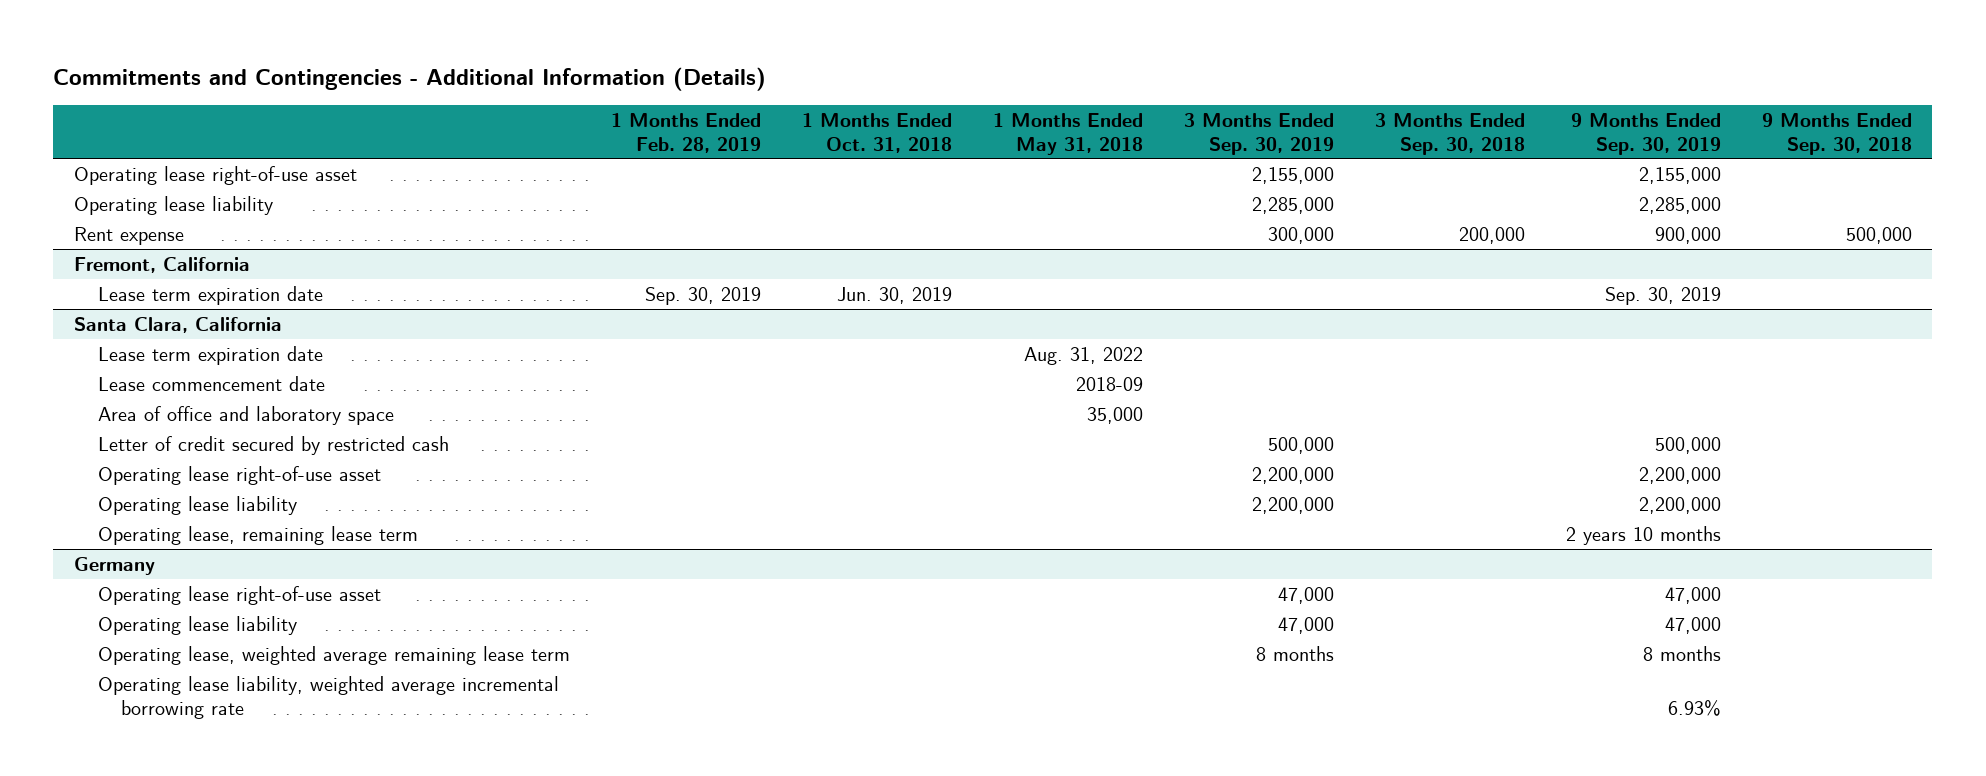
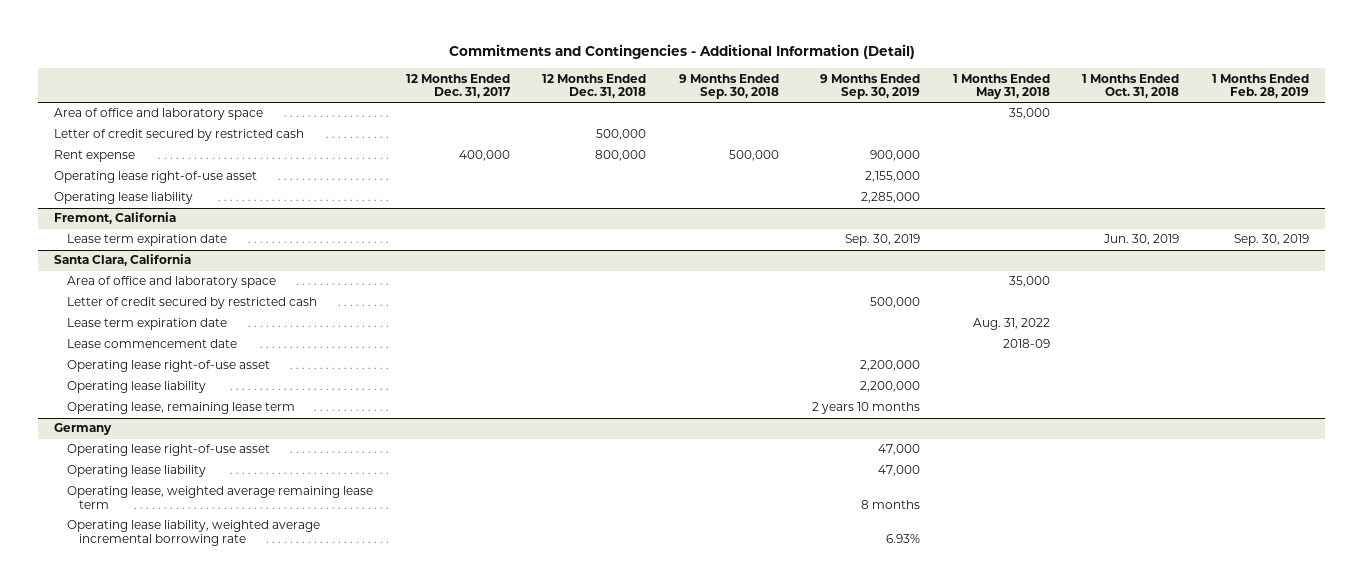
[53,66,767,91] Commitments and Contingencies - Additional Information (Details) -> [448,44,915,60] Commitments and Contingencies - Additional Information (Detail)
[1183,112,1334,155] 3 Months Ended Sep. 30, 2019 -> none
[1374,112,1525,155] 3 Months Ended Sep. 30, 2018 -> none
none -> [405,73,511,99] 12 Months Ended Dec. 31, 2017
none -> [542,73,647,99] 12 Months Ended Dec. 31, 2018
none -> [54,108,264,121] Area of office and laboratory space
none -> [54,129,305,142] Letter of credit secured by restricted cash
[73,227,184,246] Rent expense -> [54,150,136,163] Rent expense
[97,346,323,366] Lease term expiration date -> [66,318,227,331] Lease term expiration date
[97,376,325,392] Lease commencement date -> [66,339,237,349] Lease commencement date

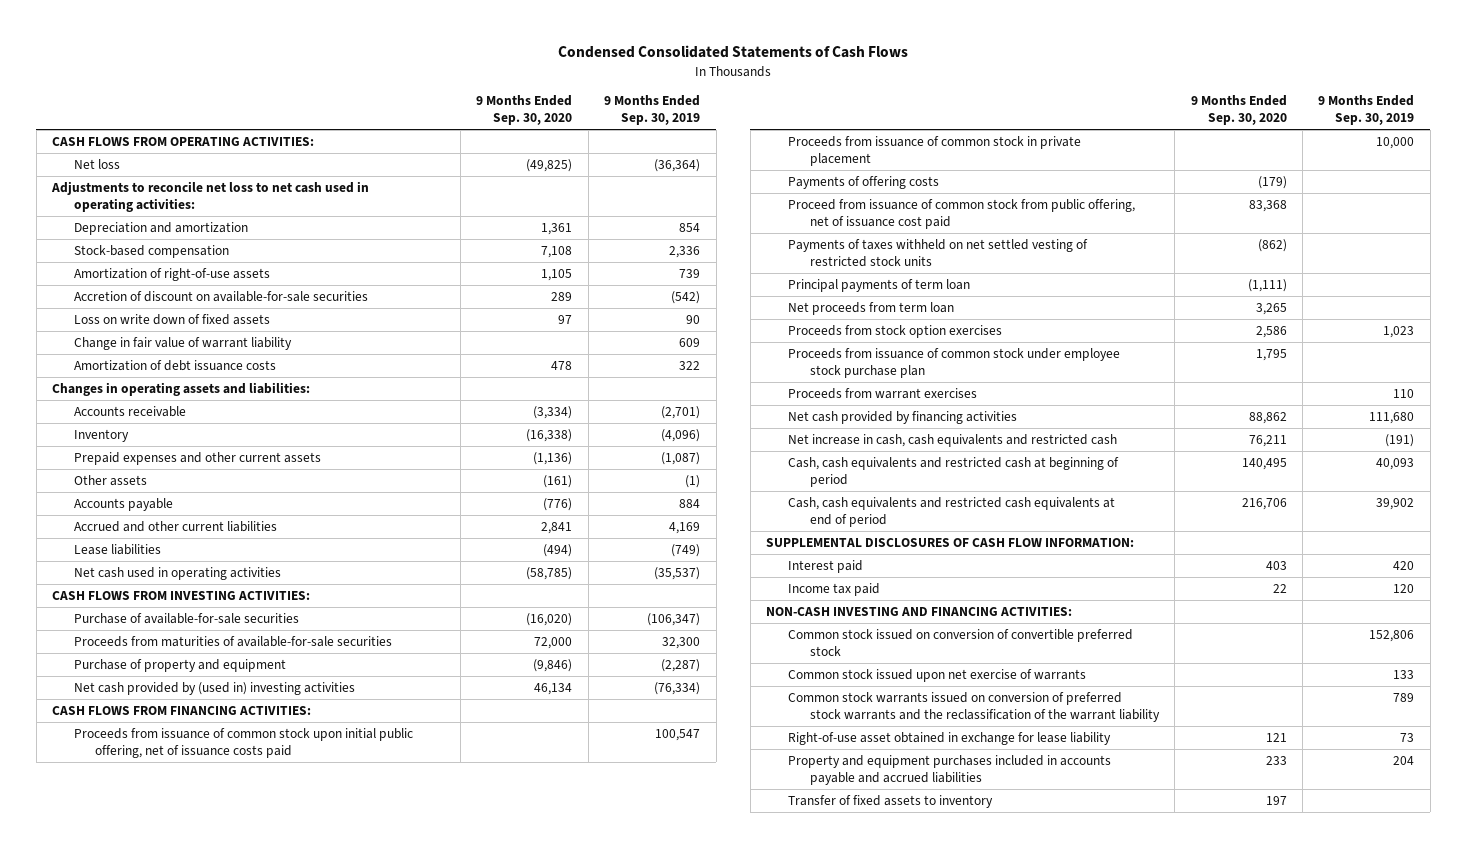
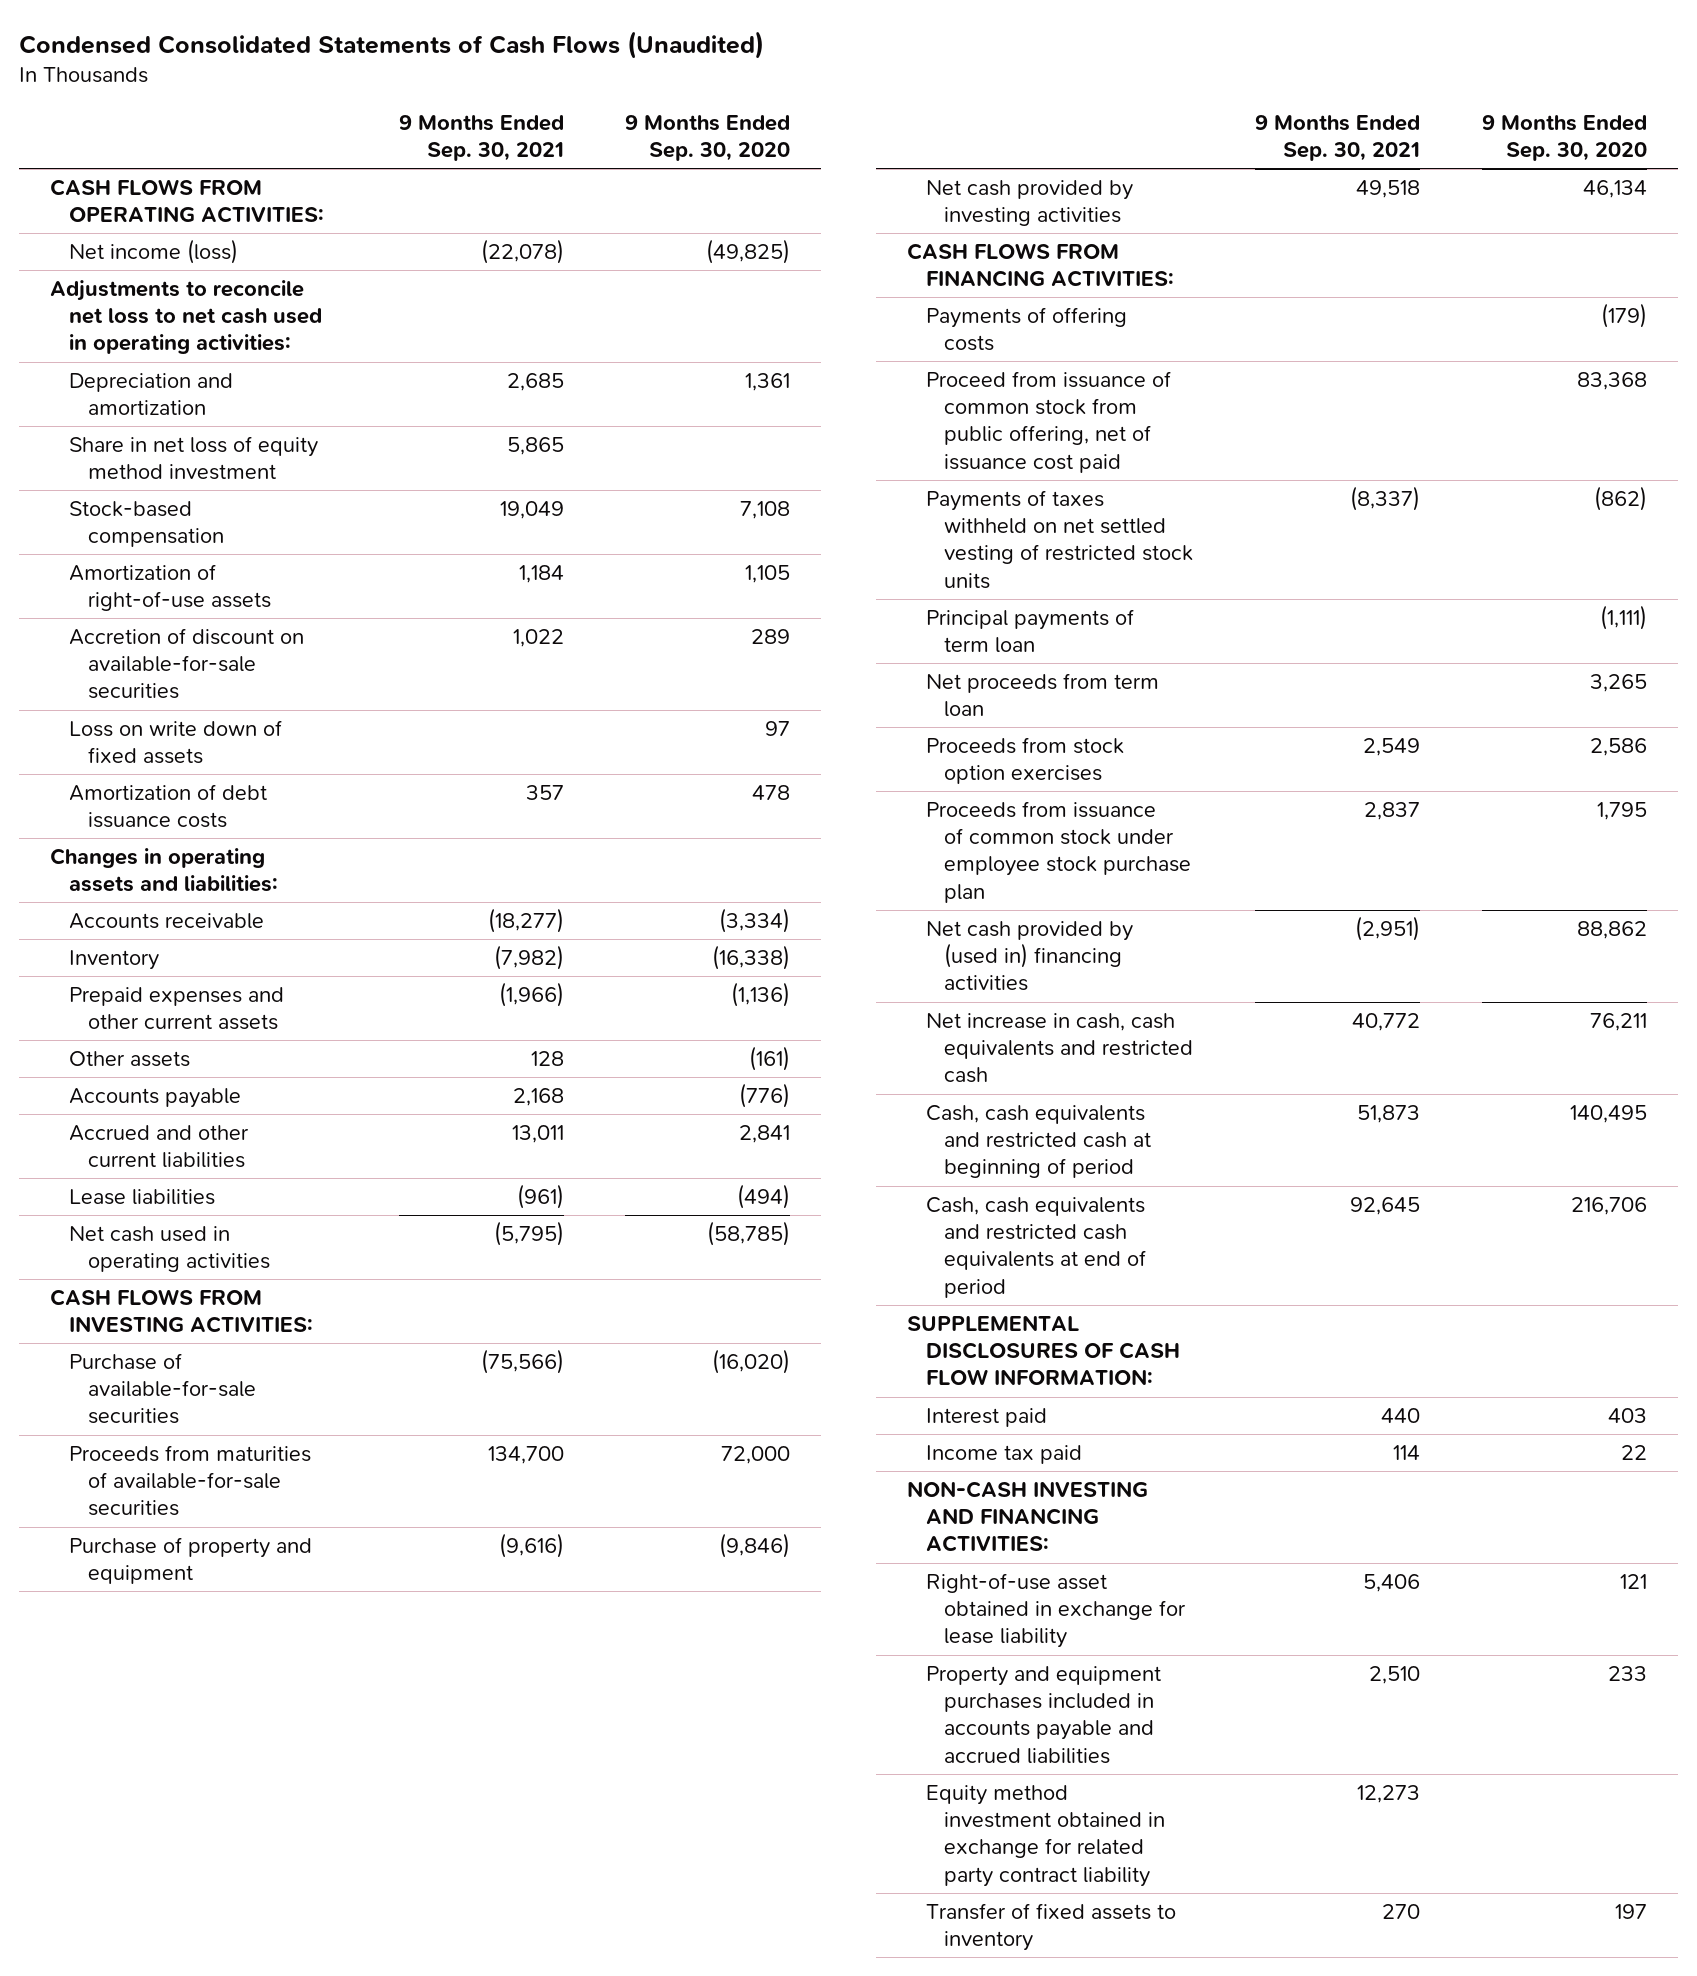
[558,45,909,59] Condensed Consolidated Statements of Cash Flows -> [19,30,765,59] Condensed Consolidated Statements of Cash Flows (Unaudited)
[604,95,701,126] 9 Months Ended Sep. 30, 2019 -> none
none -> [398,115,564,162] 9 Months Ended Sep. 30, 2021
[73,158,120,169] Net loss -> [68,238,238,264] Net income (loss)
none -> [68,435,318,481] Share in net loss of equity method investment
[73,336,292,350] Change in fair value of warrant liability -> none
[73,681,355,695] Net cash provided by (used in) investing activities -> [925,179,1133,227] Net cash provided by investing activities
[73,727,413,758] Proceeds from issuance of common stock upon initial public offering, net of issuance costs paid -> none
[787,135,1081,166] Proceeds from issuance of common stock in private placement -> none
[787,387,977,399] Proceeds from warrant exercises -> none
[787,410,1017,424] Net cash provided by financing activities -> [925,920,1133,992] Net cash provided by (used in) financing activities
[787,628,1133,656] Common stock issued on conversion of convertible preferred stock -> none
[787,668,1086,682] Common stock issued upon net exercise of warrants -> none
[787,691,1160,722] Common stock warrants issued on conversion of preferred stock warrants and the reclassification of the warrant liability -> none
none -> [925,1784,1166,1887] Equity method investment obtained in exchange for related party contract liability

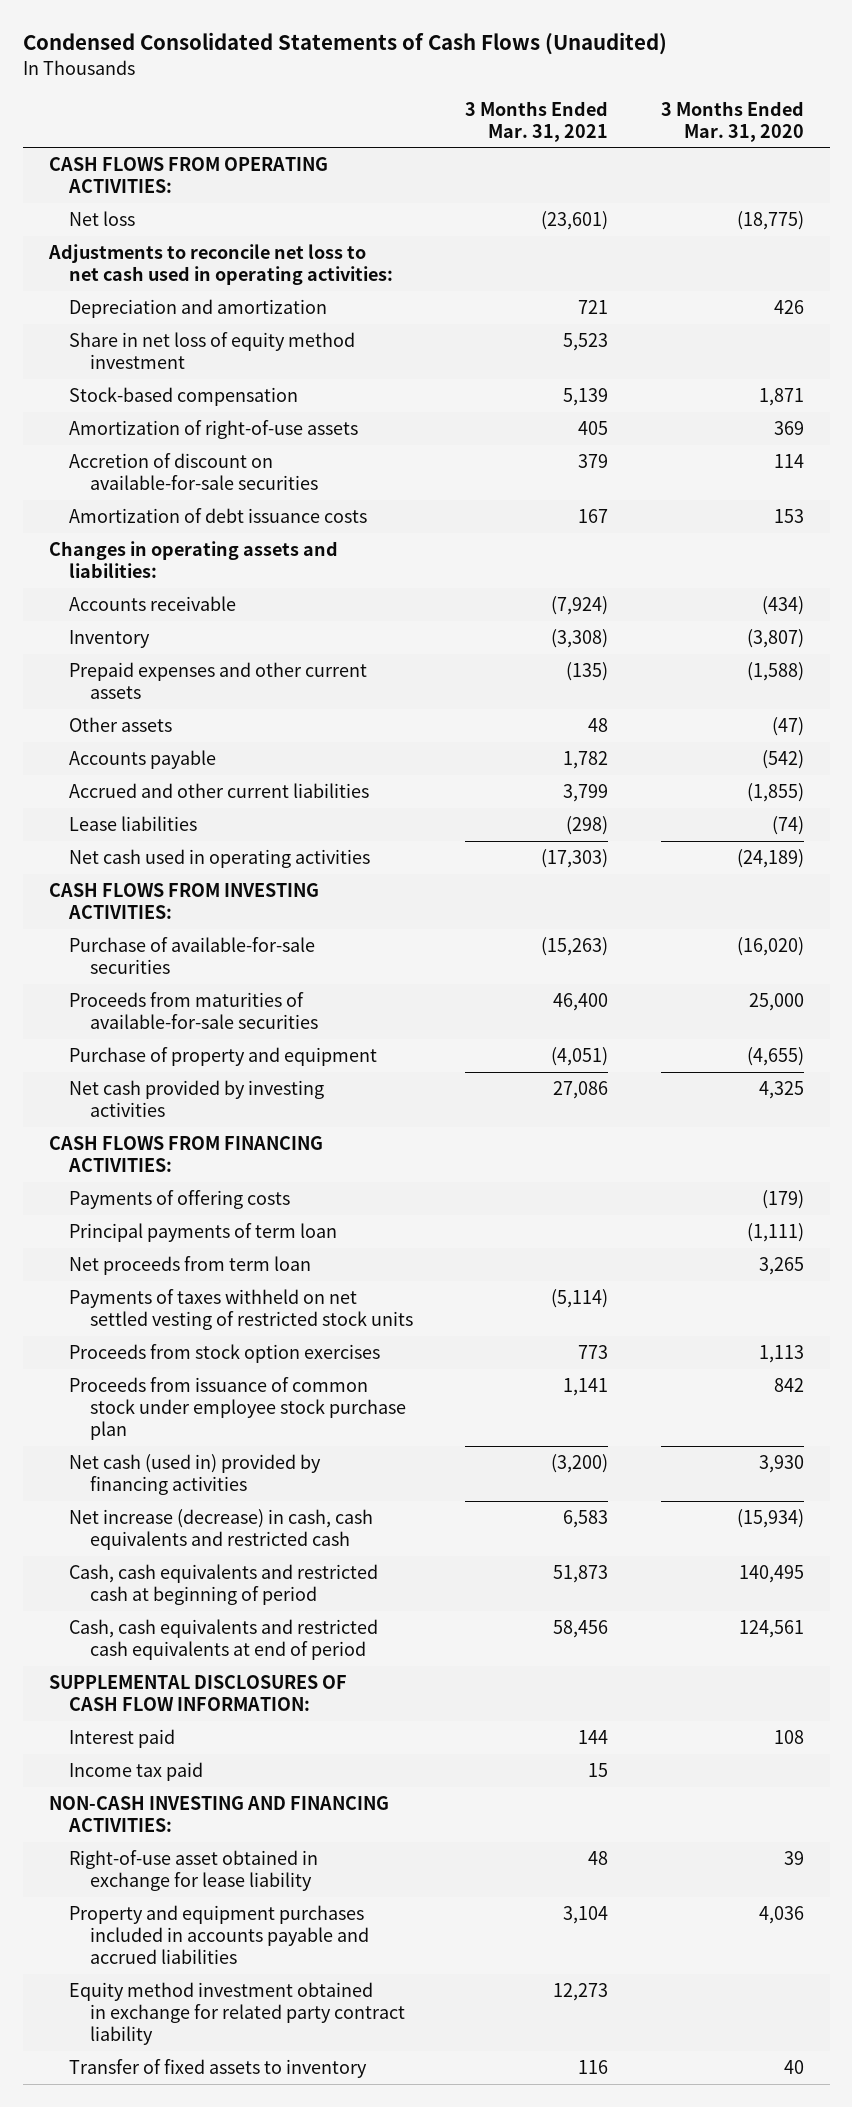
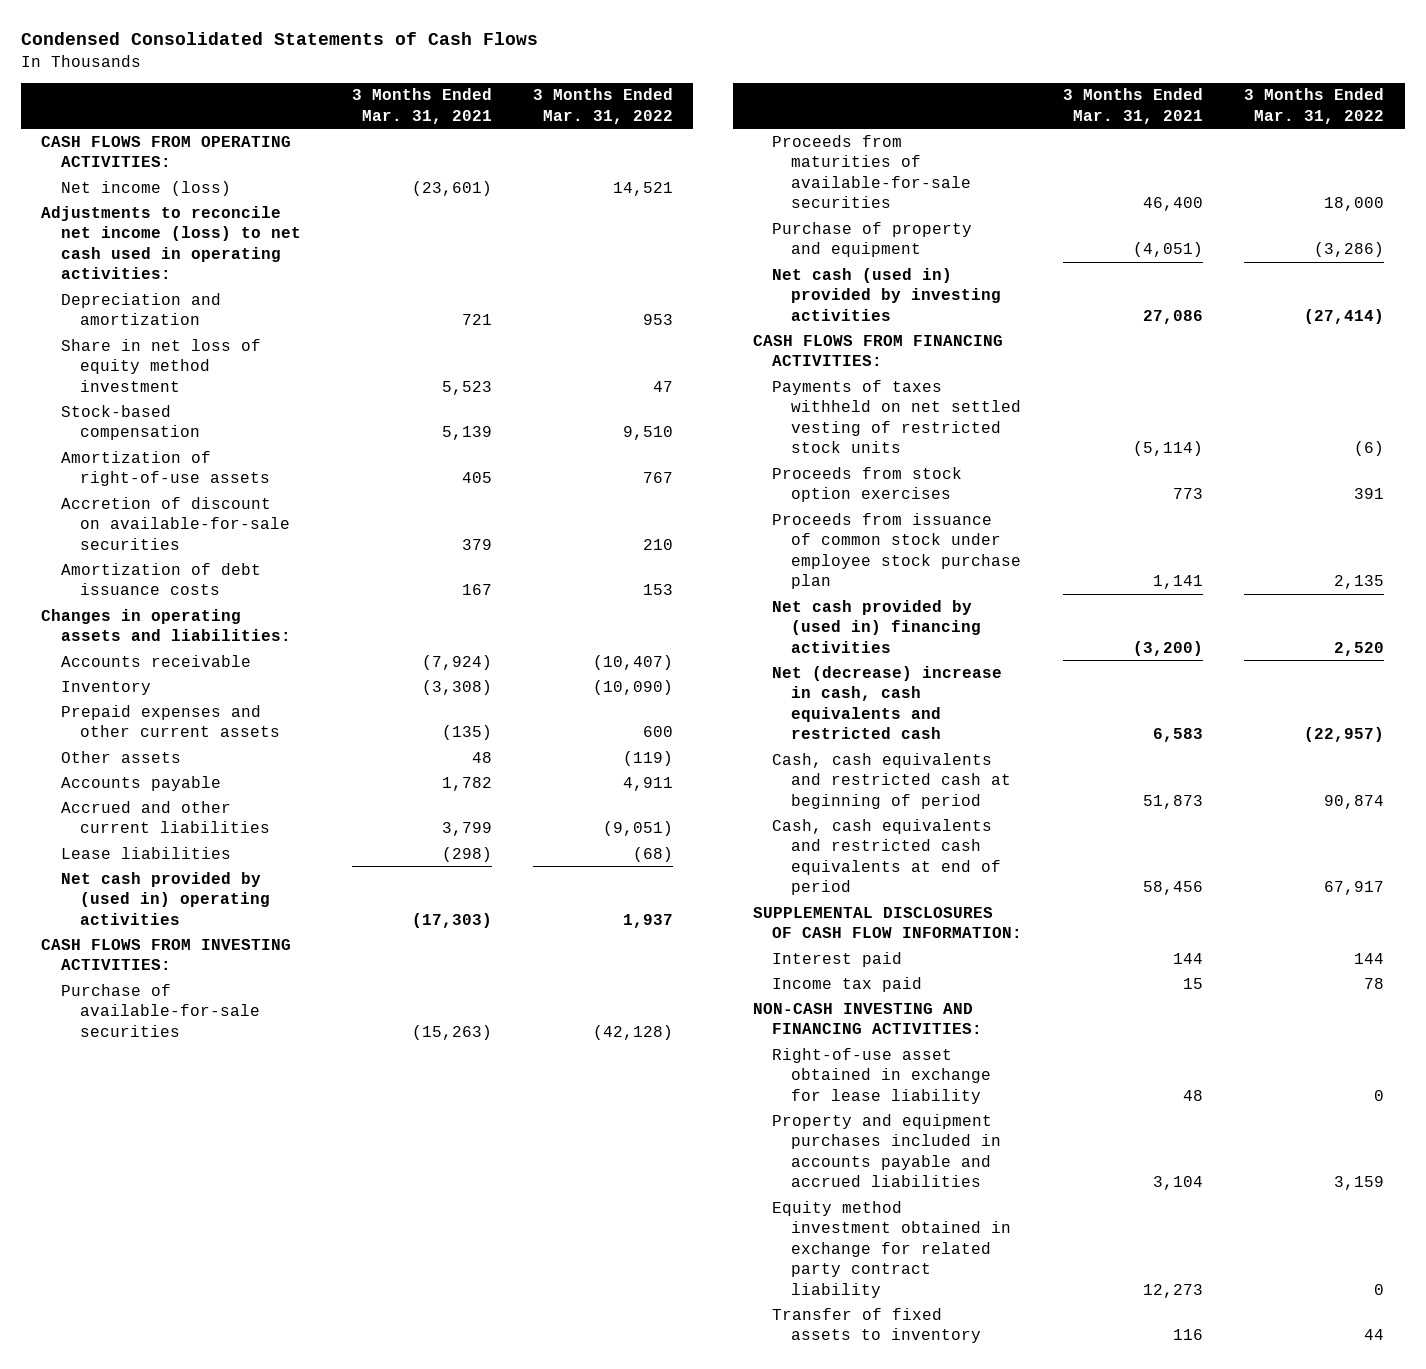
[22,32,667,56] Condensed Consolidated Statements of Cash Flows (Unaudited) -> [20,32,538,46] Condensed Consolidated Statements of Cash Flows
[660,100,804,142] 3 Months Ended Mar. 31, 2020 -> none
none -> [532,88,673,125] 3 Months Ended Mar. 31, 2022
[69,211,136,227] Net loss -> [60,180,231,196] Net income (loss)
[47,244,394,285] Adjustments to reconcile net loss to net cash used in operating activities: -> [41,205,301,280] Adjustments to reconcile net income (loss) to net cash used in operating activities:
[69,849,371,869] Net cash used in operating activities -> [60,871,270,925] Net cash provided by (used in) operating activities
[69,1080,325,1117] Net cash provided by investing activities -> [772,267,1002,321] Net cash (used in) provided by investing activities
[69,1190,291,1210] Payments of offering costs -> none
[69,1223,338,1243] Principal payments of term loan -> none
[69,1256,312,1276] Net proceeds from term loan -> none
[69,1454,322,1495] Net cash (used in) provided by financing activities -> [772,599,982,653] Net cash provided by (used in) financing activities
[69,1509,374,1550] Net increase (decrease) in cash, cash equivalents and restricted cash -> [772,665,1003,740] Net (decrease) increase in cash, cash equivalents and restricted cash

